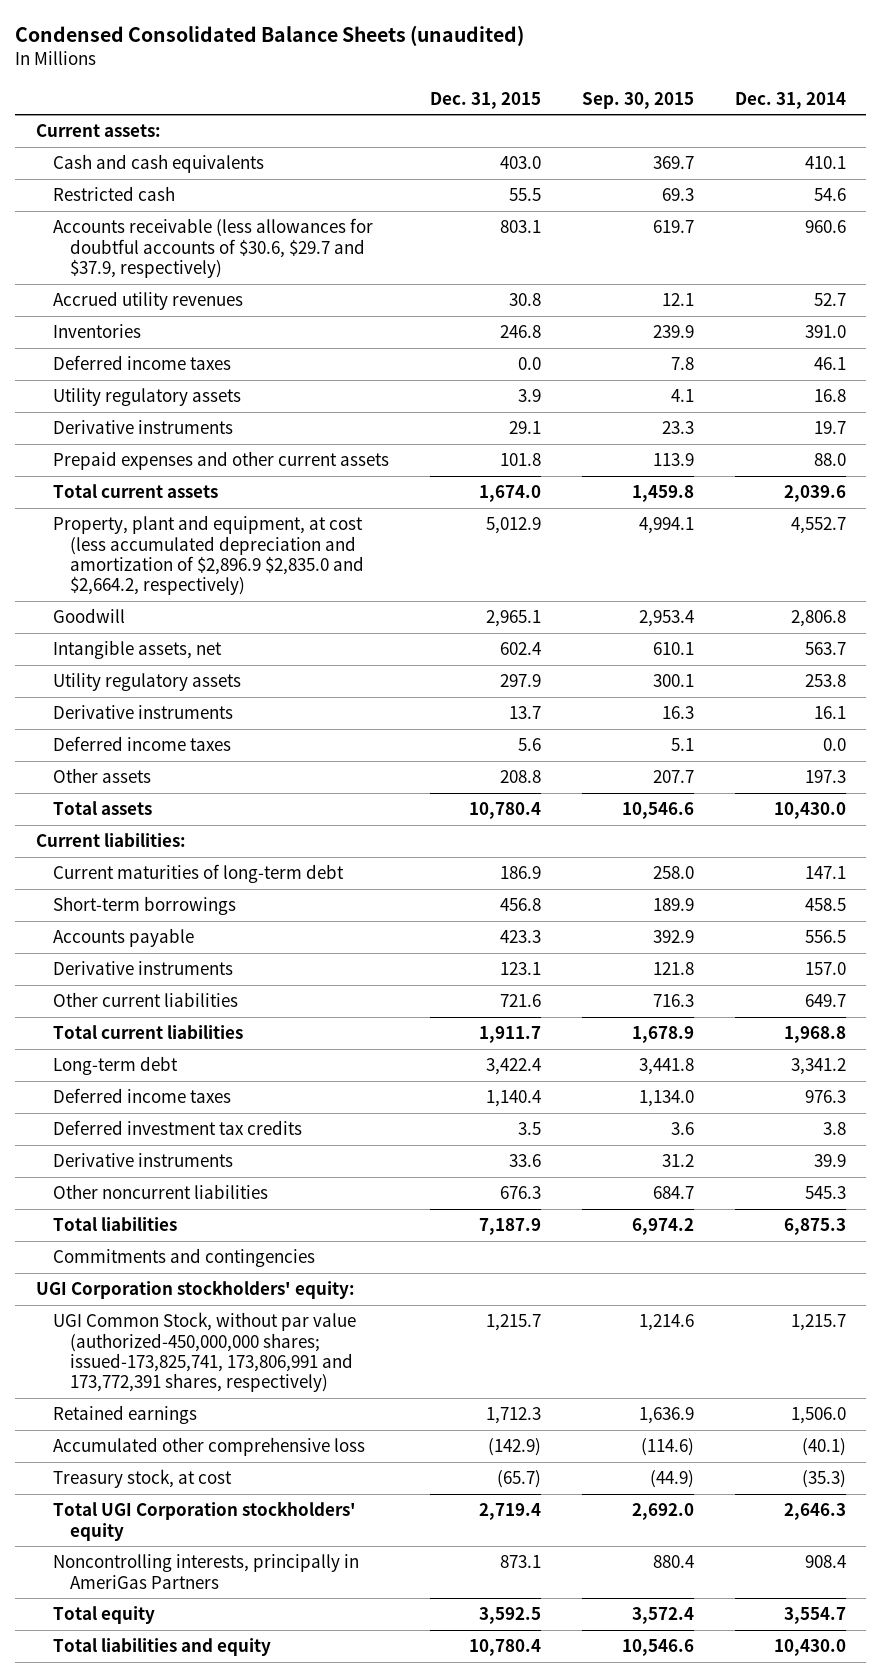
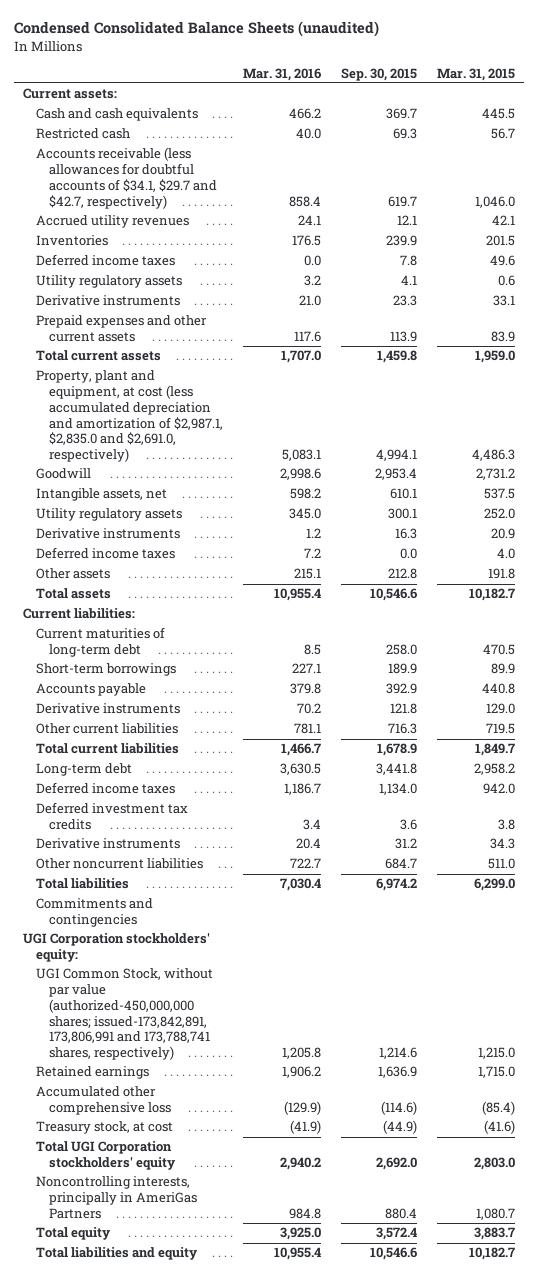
[429,91,541,109] Dec. 31, 2015 -> none
[734,91,846,109] Dec. 31, 2014 -> none
none -> [242,67,321,81] Mar. 31, 2016
none -> [436,67,515,81] Mar. 31, 2015
[52,218,373,278] Accounts receivable (less allowances for doubtful accounts of $30.6, $29.7 and $37.9, respectively) -> [36,147,218,209] Accounts receivable (less allowances for doubtful accounts of $34.1, $29.7 and $42.7, respectively)
[52,515,364,595] Property, plant and equipment, at cost (less accumulated depreciation and amortization of $2,896.9 $2,835.0 and $2,664.2, respectively) -> [36,370,224,463] Property, plant and equipment, at cost (less accumulated depreciation and amortization of $2,987.1, $2,835.0 and $2,691.0, respectively)
[670,738,694,752] 5.1 -> [399,548,417,560] 0.0
[652,770,694,784] 207.7 -> [387,568,417,580] 212.8
[52,1312,356,1392] UGI Common Stock, without par value (authorized-450,000,000 shares; issued-173,825,741, 173,806,991 and 173,772,391 shares, respectively) -> [36,968,214,1061] UGI Common Stock, without par value (authorized-450,000,000 shares; issued-173,842,891, 173,806,991 and 173,788,741 shares, respectively)

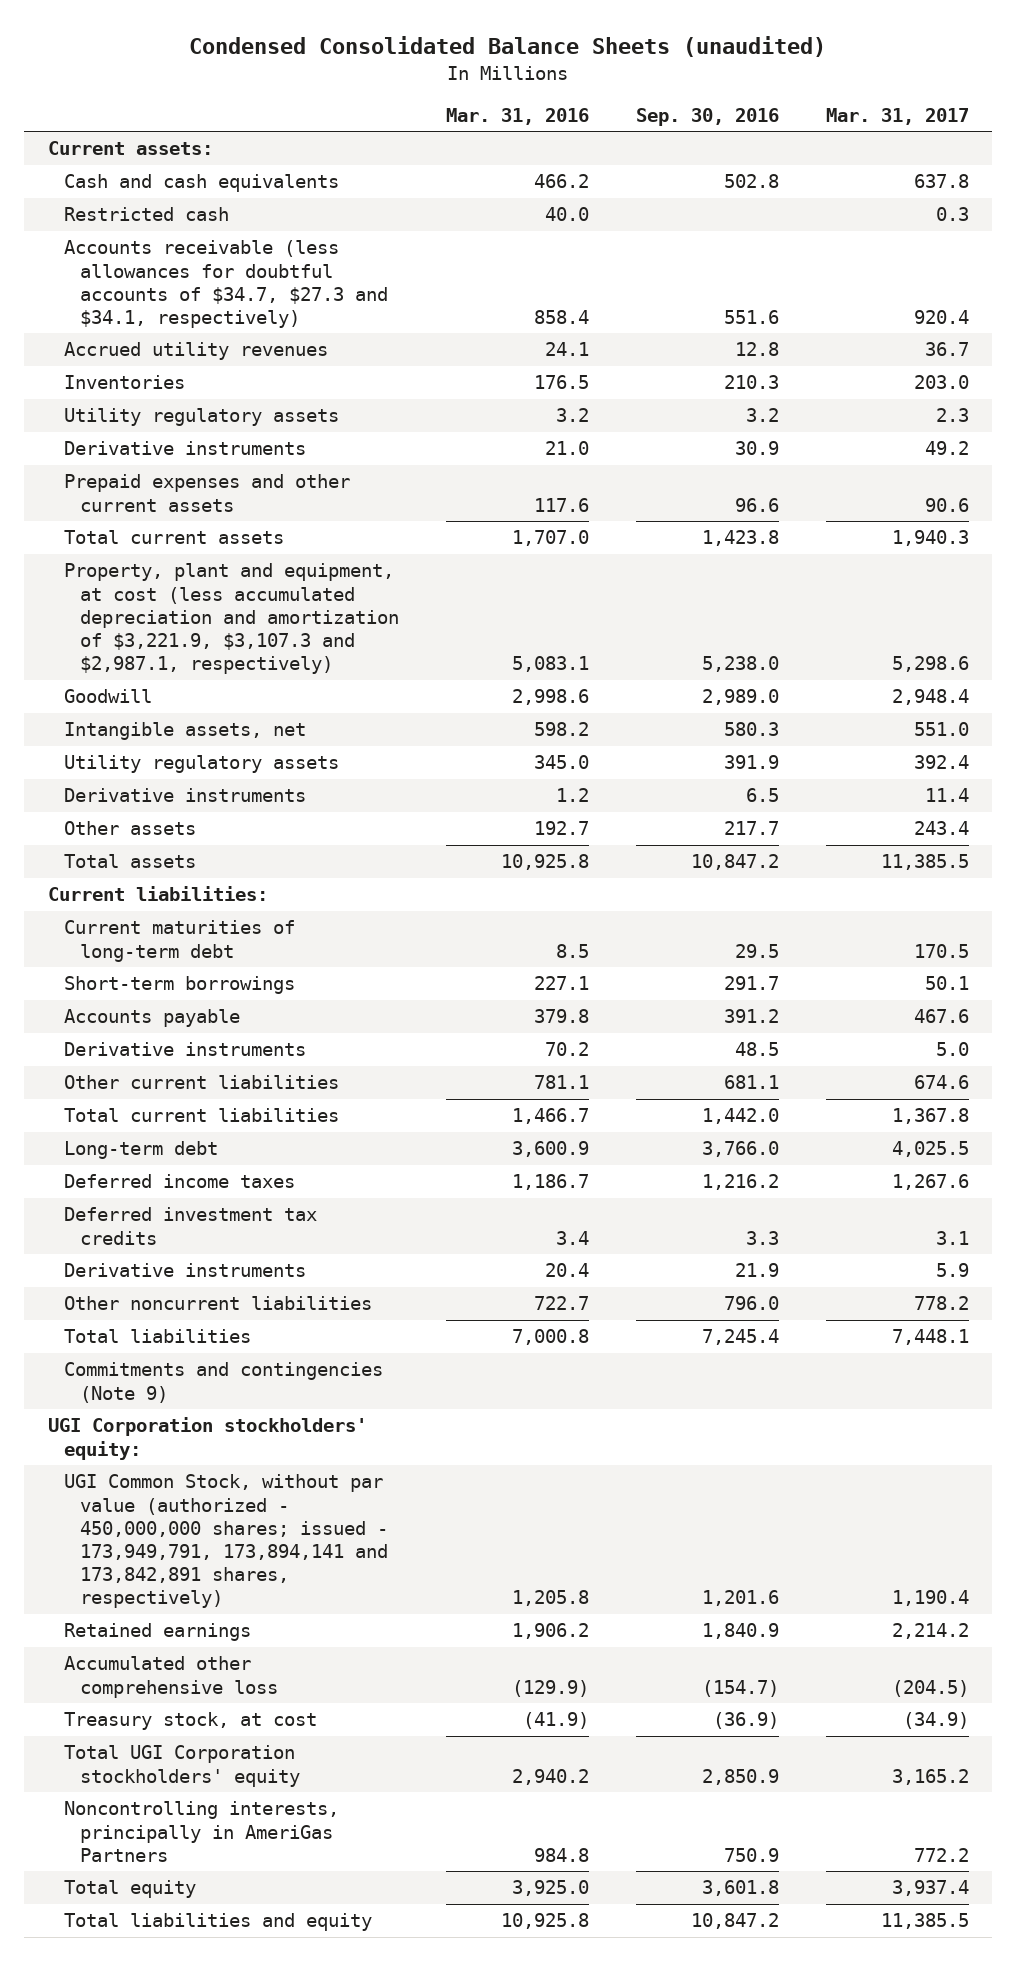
[340,67,417,81] Sep. 30, 2015 -> none
[436,67,515,81] Mar. 31, 2015 -> none
none -> [635,108,779,127] Sep. 30, 2016
none -> [825,108,969,126] Mar. 31, 2017
[36,147,218,209] Accounts receivable (less allowances for doubtful accounts of $34.1, $29.7 and $42.7, respectively) -> [64,240,389,329] Accounts receivable (less allowances for doubtful accounts of $34.7, $27.3 and $34.1, respectively)
[36,254,176,267] Deferred income taxes -> none
[36,370,224,463] Property, plant and equipment, at cost (less accumulated depreciation and amortization of $2,987.1, $2,835.0 and $2,691.0, respectively) -> [64,563,400,675] Property, plant and equipment, at cost (less accumulated depreciation and amortization of $3,221.9, $3,107.3 and $2,987.1, respectively)
[36,547,176,560] Deferred income taxes -> none
[293,568,321,580] 215.1 -> [534,821,590,836] 192.7
[273,588,321,602] 10,955.4 -> [501,854,590,871] 10,925.8
[279,763,321,776] 3,630.5 -> [512,1141,590,1158] 3,600.9
[279,878,321,892] 7,030.4 -> [512,1329,590,1346] 7,000.8
[36,898,154,928] Commitments and contingencies -> [64,1362,384,1403] Commitments and contingencies (Note 9)
[36,968,214,1061] UGI Common Stock, without par value (authorized-450,000,000 shares; issued-173,842,891, 173,806,991 and 173,788,741 shares, respectively) -> [64,1474,389,1609] UGI Common Stock, without par value (authorized - 450,000,000 shares; issued - 173,949,791, 173,894,141 and 173,842,891 shares, respectively)
[273,1247,321,1261] 10,955.4 -> [501,1913,590,1930] 10,925.8

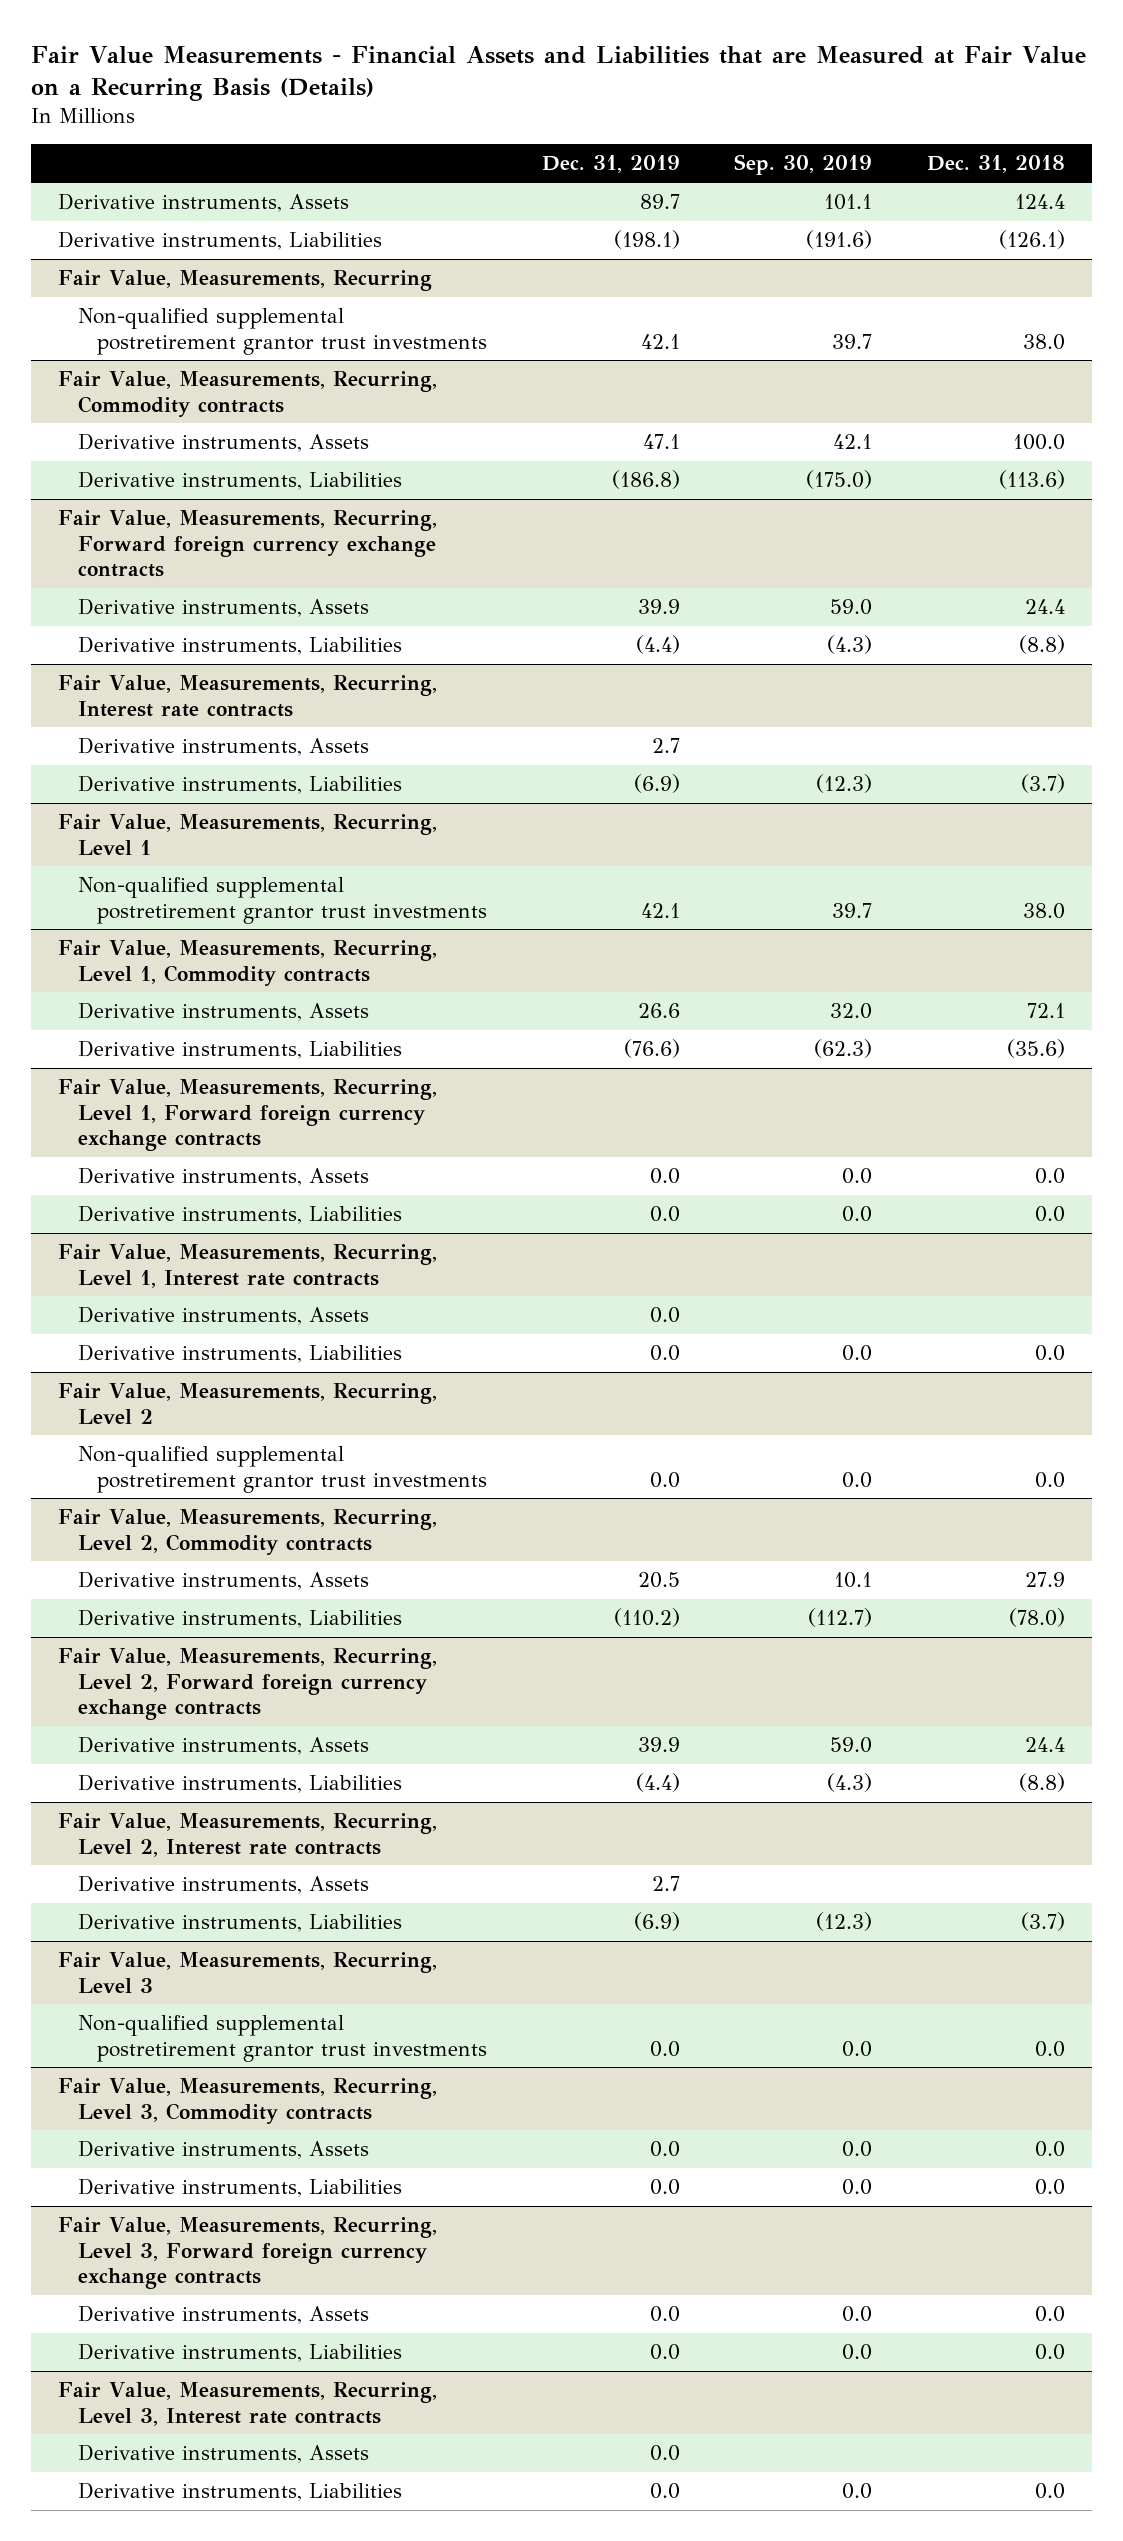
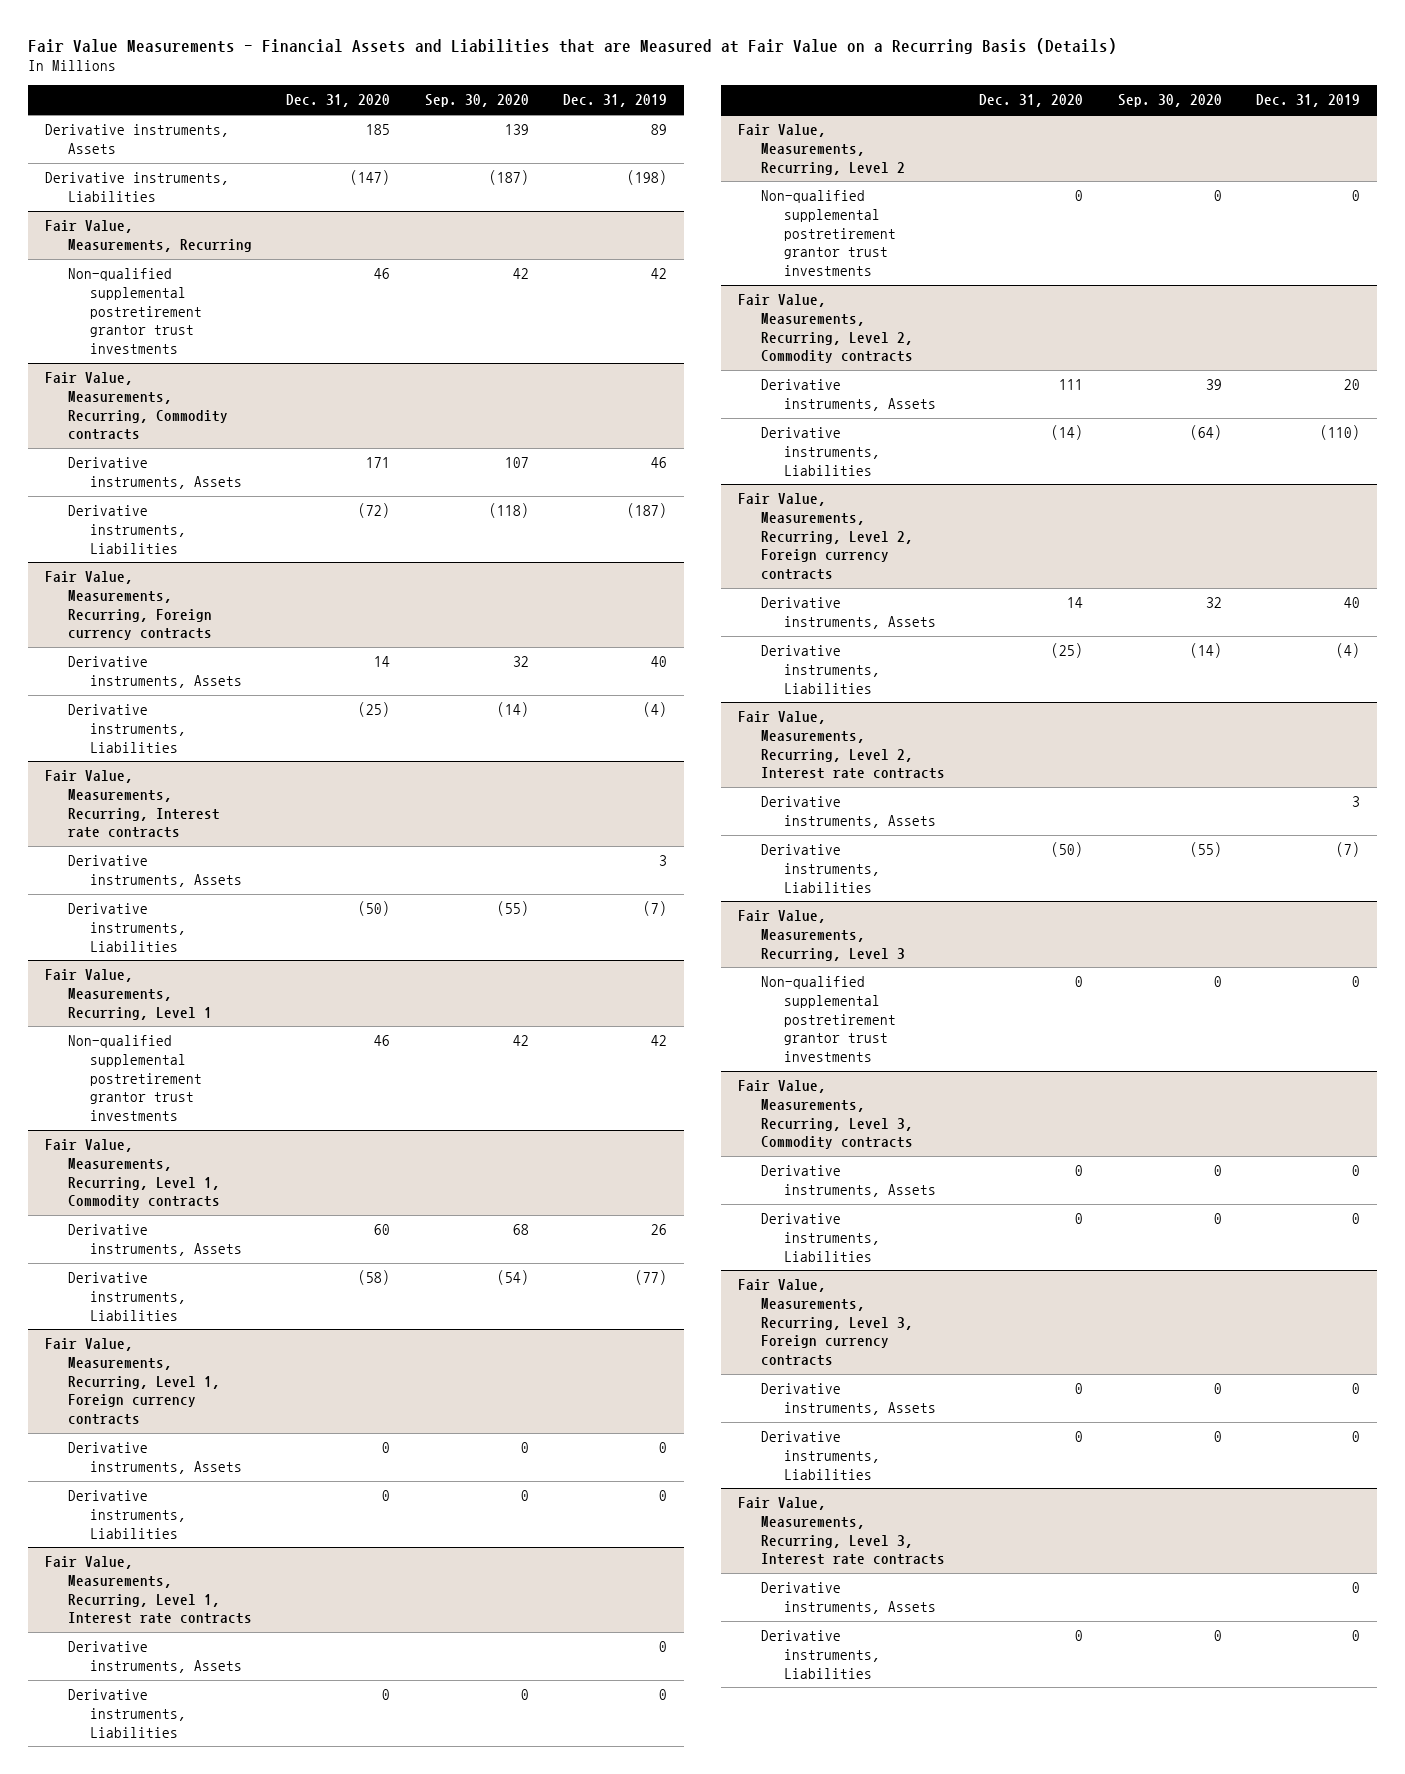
[734,154,873,176] Sep. 30, 2019 -> none
[926,155,1065,174] Dec. 31, 2018 -> none
none -> [286,94,391,108] Dec. 31, 2020
none -> [424,94,529,108] Sep. 30, 2020
[639,194,680,210] 89.7 -> [650,124,667,136] 89
[613,230,680,250] (198.1) -> [626,170,667,186] (198)
[640,333,680,349] 42.1 -> [650,268,667,280] 42
[642,434,680,450] 47.1 -> [650,457,667,469] 46
[611,470,680,490] (186.8) -> [626,503,667,519] (187)
[57,510,437,577] Fair Value, Measurements, Recurring, Forward foreign currency exchange contracts -> [44,571,212,641] Fair Value, Measurements, Recurring, Foreign currency contracts
[637,599,680,615] 39.9 -> [650,656,667,668] 40
[635,635,680,655] (4.4) -> [642,702,667,718] (4)
[651,738,680,754] 2.7 -> [658,855,667,867] 3
[633,774,680,794] (6.9) -> [642,901,667,917] (7)
[640,902,680,918] 42.1 -> [650,1035,667,1047] 42
[637,1003,680,1019] 26.6 -> [650,1224,667,1236] 26
[623,1039,680,1059] (76.6) -> [634,1270,667,1286] (77)
[57,1079,437,1151] Fair Value, Measurements, Recurring, Level 1, Forward foreign currency exchange contracts -> [44,1338,220,1426] Fair Value, Measurements, Recurring, Level 1, Foreign currency contracts
[649,1168,680,1185] 0.0 -> [658,1442,667,1454] 0
[649,1206,680,1223] 0.0 -> [658,1490,667,1502] 0
[649,1307,680,1324] 0.0 -> [658,1641,667,1653] 0
[649,1345,680,1362] 0.0 -> [658,1689,667,1701] 0
[649,1471,680,1488] 0.0 -> [1352,190,1361,202] 0
[637,1572,680,1589] 20.5 -> [1344,379,1361,391] 20
[613,1608,680,1628] (110.2) -> [1320,425,1361,441] (110)
[57,1648,437,1720] Fair Value, Measurements, Recurring, Level 2, Forward foreign currency exchange contracts -> [738,493,913,581] Fair Value, Measurements, Recurring, Level 2, Foreign currency contracts
[637,1737,680,1753] 39.9 -> [1344,597,1361,609] 40
[635,1773,680,1793] (4.4) -> [1336,643,1361,659] (4)
[651,1876,680,1892] 2.7 -> [1352,796,1361,808] 3
[633,1912,680,1932] (6.9) -> [1336,842,1361,858] (7)
[649,2040,680,2057] 0.0 -> [1352,976,1361,988] 0
[649,2141,680,2158] 0.0 -> [1352,1165,1361,1177] 0
[649,2179,680,2196] 0.0 -> [1352,1213,1361,1225] 0
[57,2217,437,2289] Fair Value, Measurements, Recurring, Level 3, Forward foreign currency exchange contracts -> [738,1279,913,1367] Fair Value, Measurements, Recurring, Level 3, Foreign currency contracts
[649,2306,680,2323] 0.0 -> [1352,1383,1361,1395] 0
[649,2344,680,2361] 0.0 -> [1352,1431,1361,1443] 0
[649,2445,680,2462] 0.0 -> [1352,1582,1361,1594] 0
[649,2483,680,2500] 0.0 -> [1352,1630,1361,1642] 0

